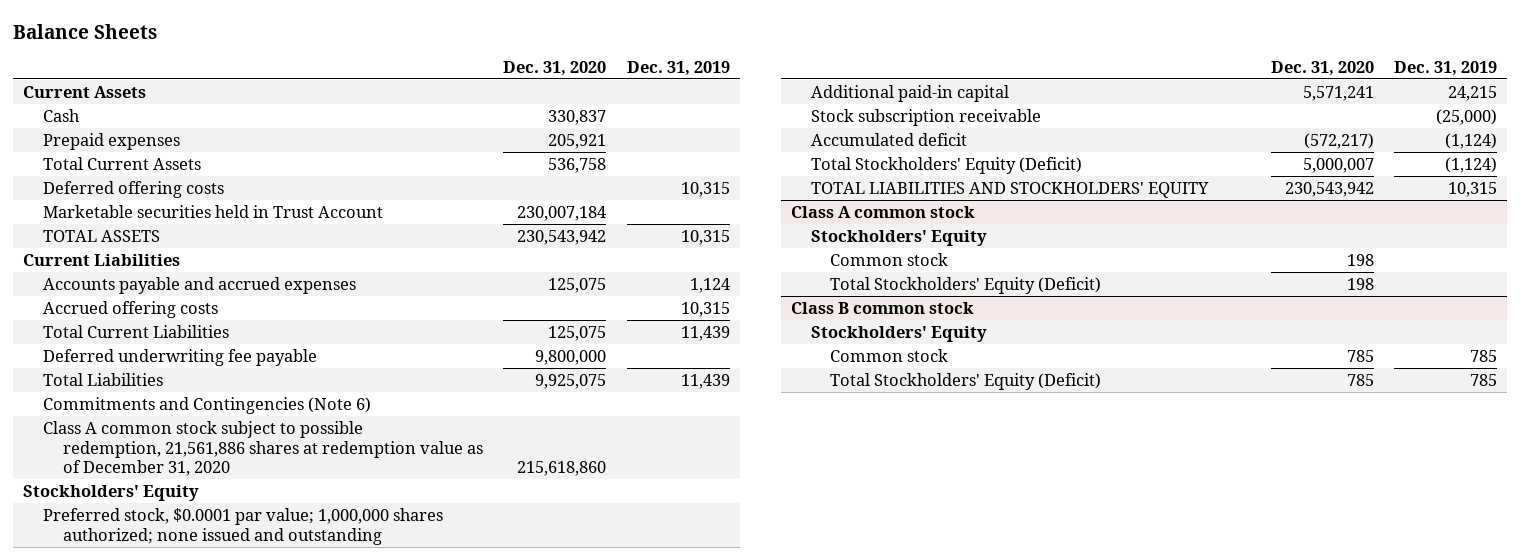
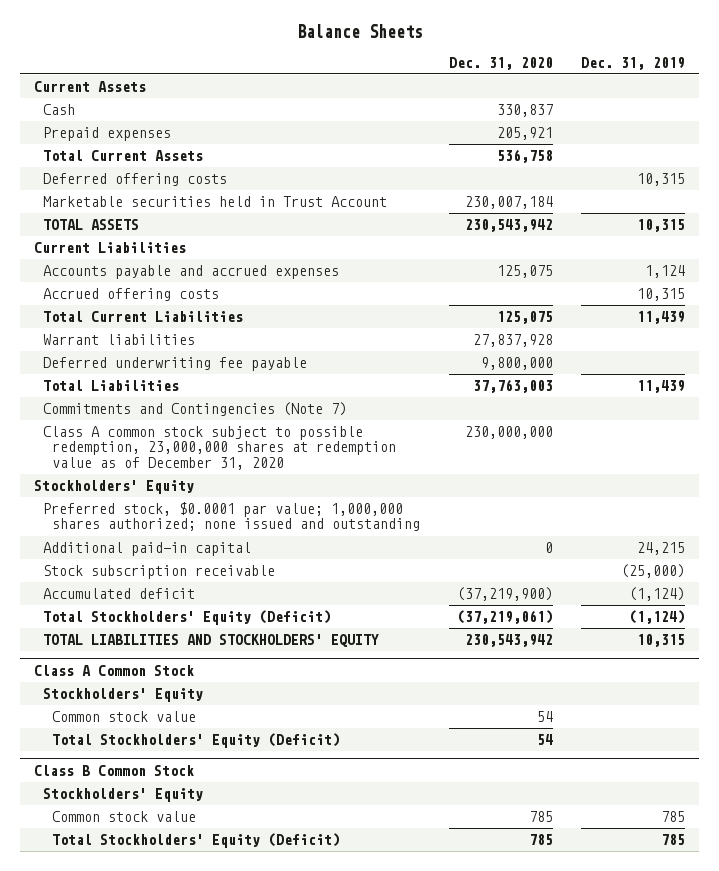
none -> [43,334,196,346] Warrant liabilities
[535,373,607,389] 9,925,075 -> [472,379,553,394] 37,763,003
[43,396,372,414] Commitments and Contingencies (Note 6) -> [43,402,348,417] Commitments and Contingencies (Note 7)
[43,420,483,477] Class A common stock subject to possible redemption, 21,561,886 shares at redemption value as of December 31, 2020 -> [43,426,397,470] Class A common stock subject to possible redemption, 23,000,000 shares at redemption value as of December 31, 2020
[517,461,607,477] 215,618,860 -> [464,426,553,440] 230,000,000
[1302,85,1374,101] 5,571,241 -> [544,542,553,554] 0
[1303,132,1374,149] (572,217) -> [456,587,553,602] (37,219,900)
[1302,157,1374,173] 5,000,007 -> [456,610,553,625] (37,219,061)
[790,205,975,218] Class A common stock -> [34,664,195,676] Class A Common Stock
[830,252,949,266] Common stock -> [52,711,197,723] Common stock value
[1346,253,1374,266] 198 -> [536,711,553,723] 54
[1346,277,1374,290] 198 -> [536,734,553,746] 54
[790,301,974,314] Class B common stock -> [34,764,195,776] Class B Common Stock
[830,348,949,362] Common stock -> [52,811,197,823] Common stock value

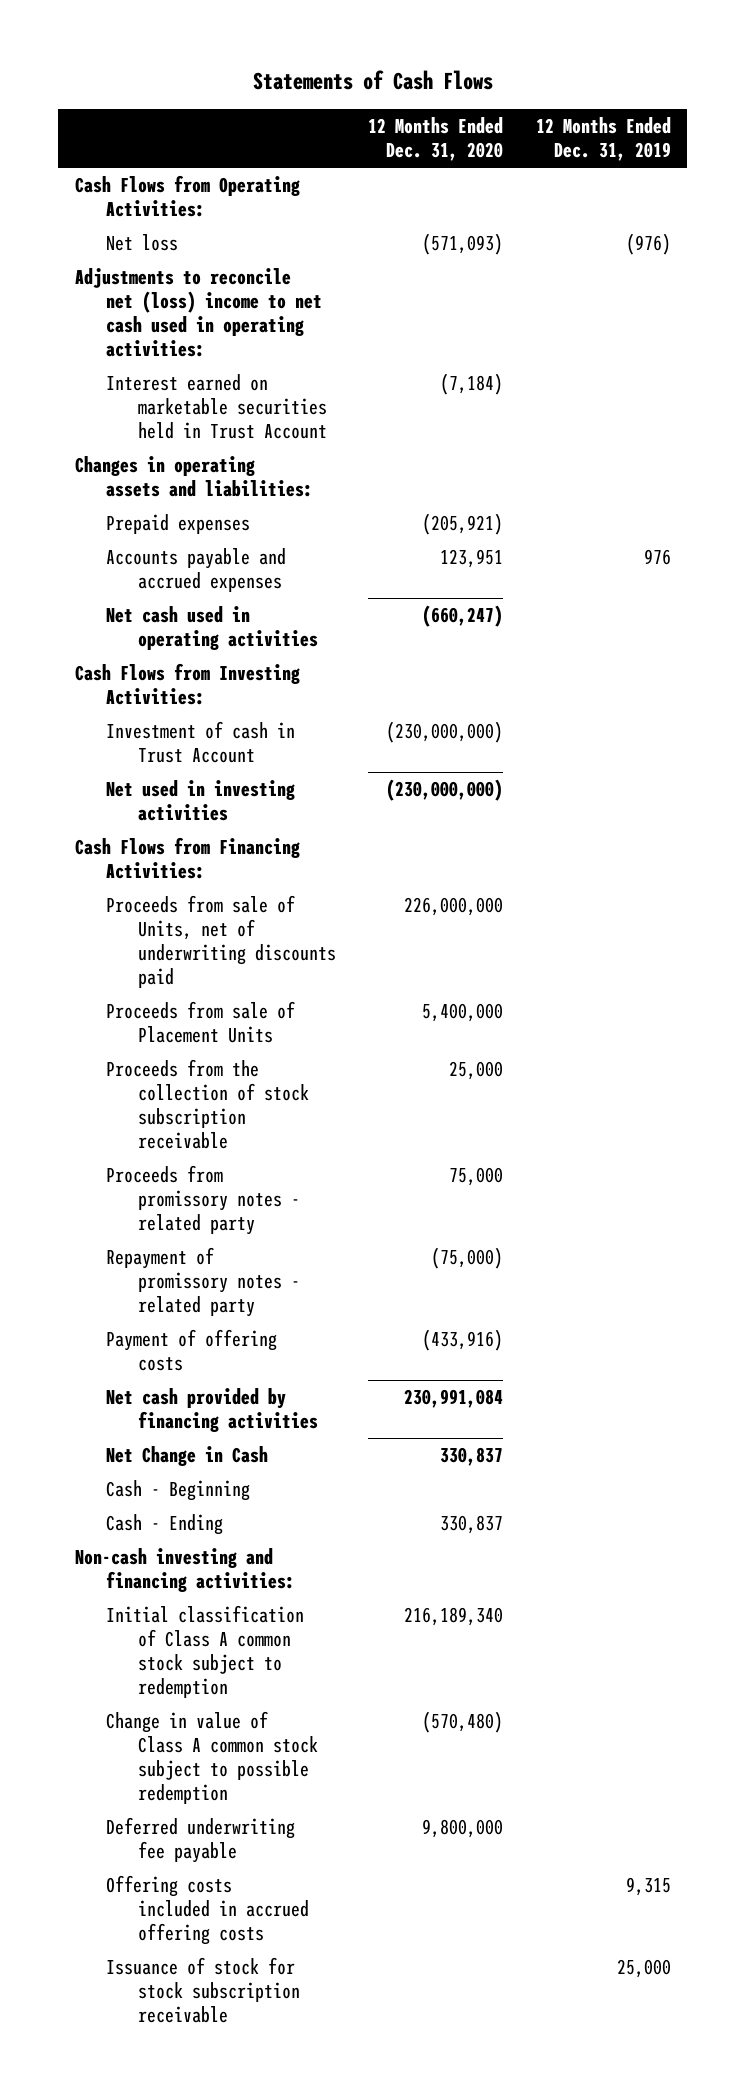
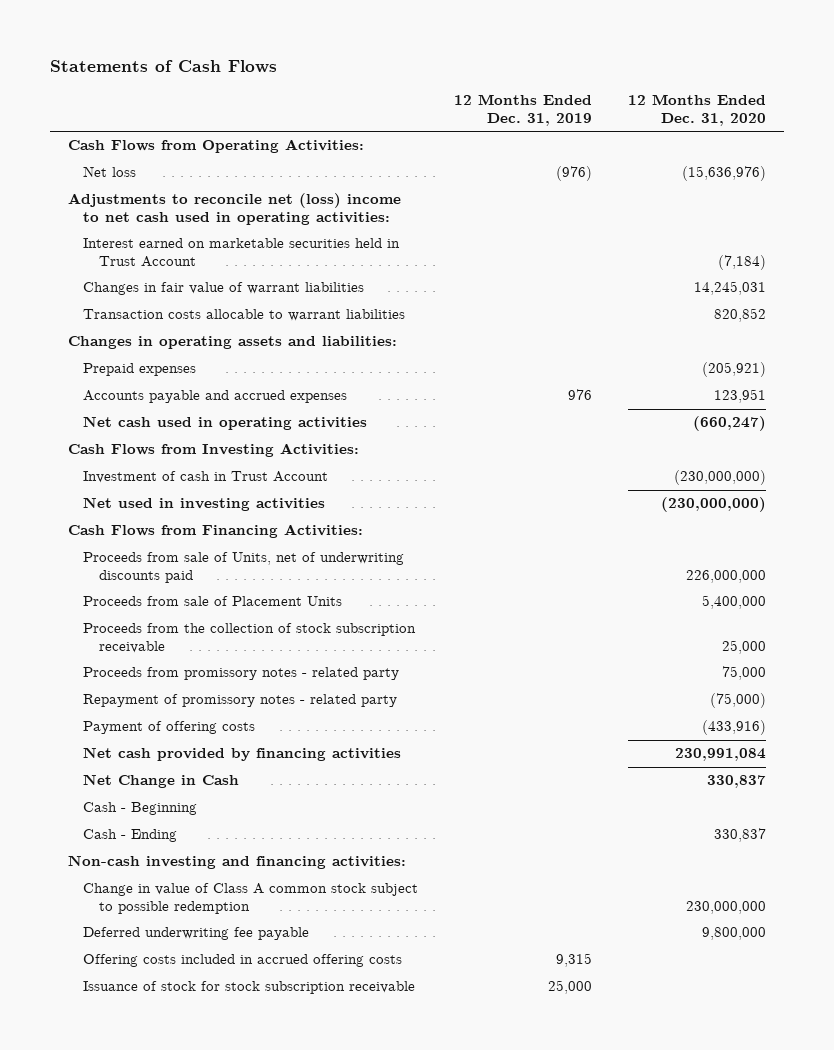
[422,232,504,255] (571,093) -> [682,166,767,182] (15,636,976)
none -> [83,282,365,296] Changes in fair value of warrant liabilities
none -> [83,309,406,322] Transaction costs allocable to warrant liabilities
[106,1604,305,1699] Initial classification of Class A common stock subject to redemption -> none
[422,1710,504,1733] (570,480) -> [686,901,767,915] 230,000,000

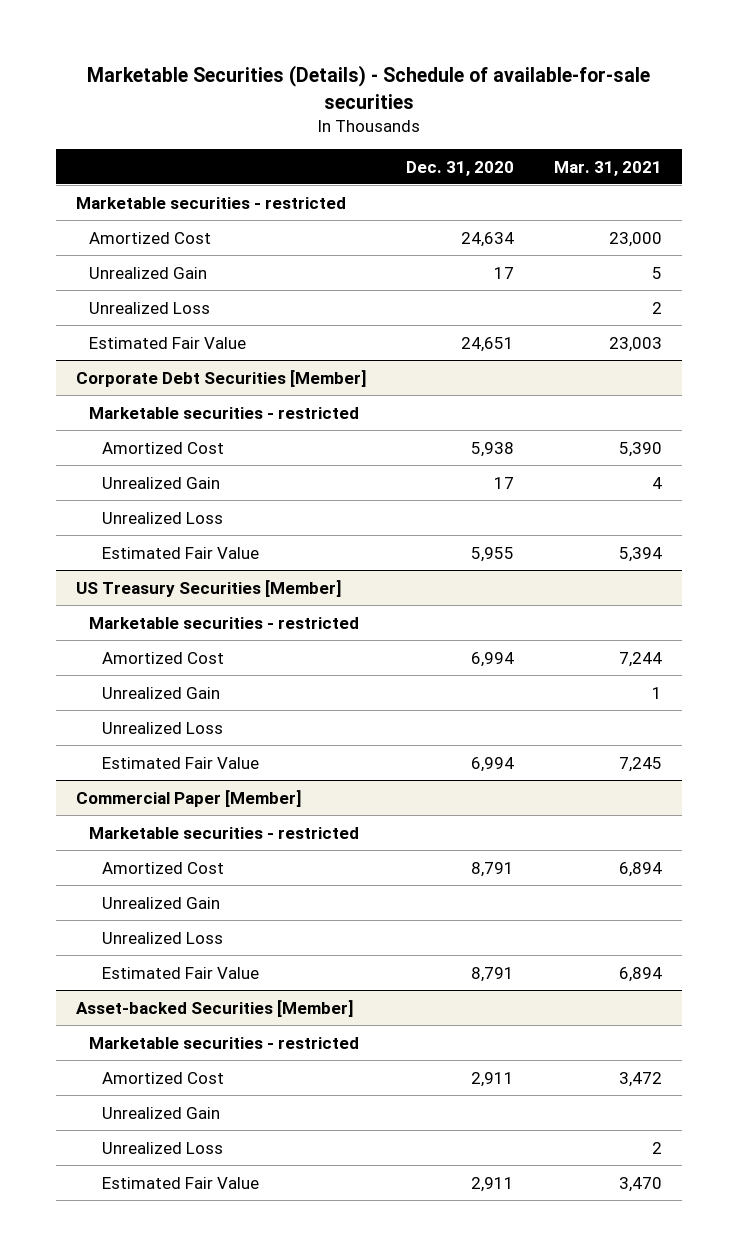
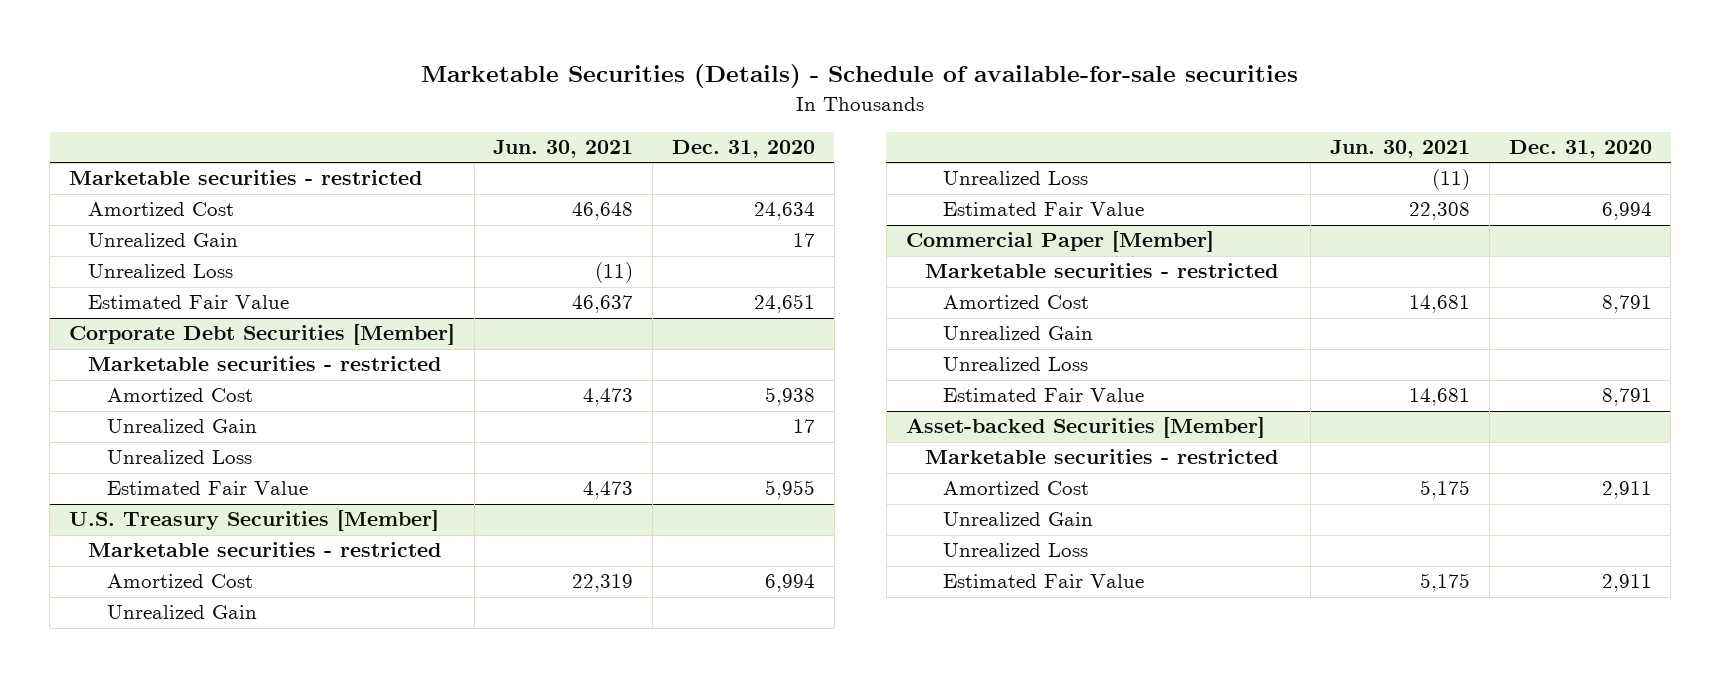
[554,160,663,176] Mar. 31, 2021 -> none
none -> [493,139,634,158] Jun. 30, 2021
[76,579,342,597] US Treasury Securities [Member] -> [69,510,440,532] U.S. Treasury Securities [Member]

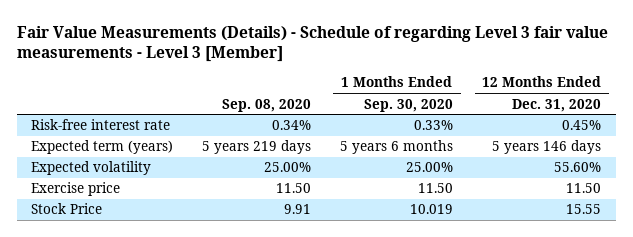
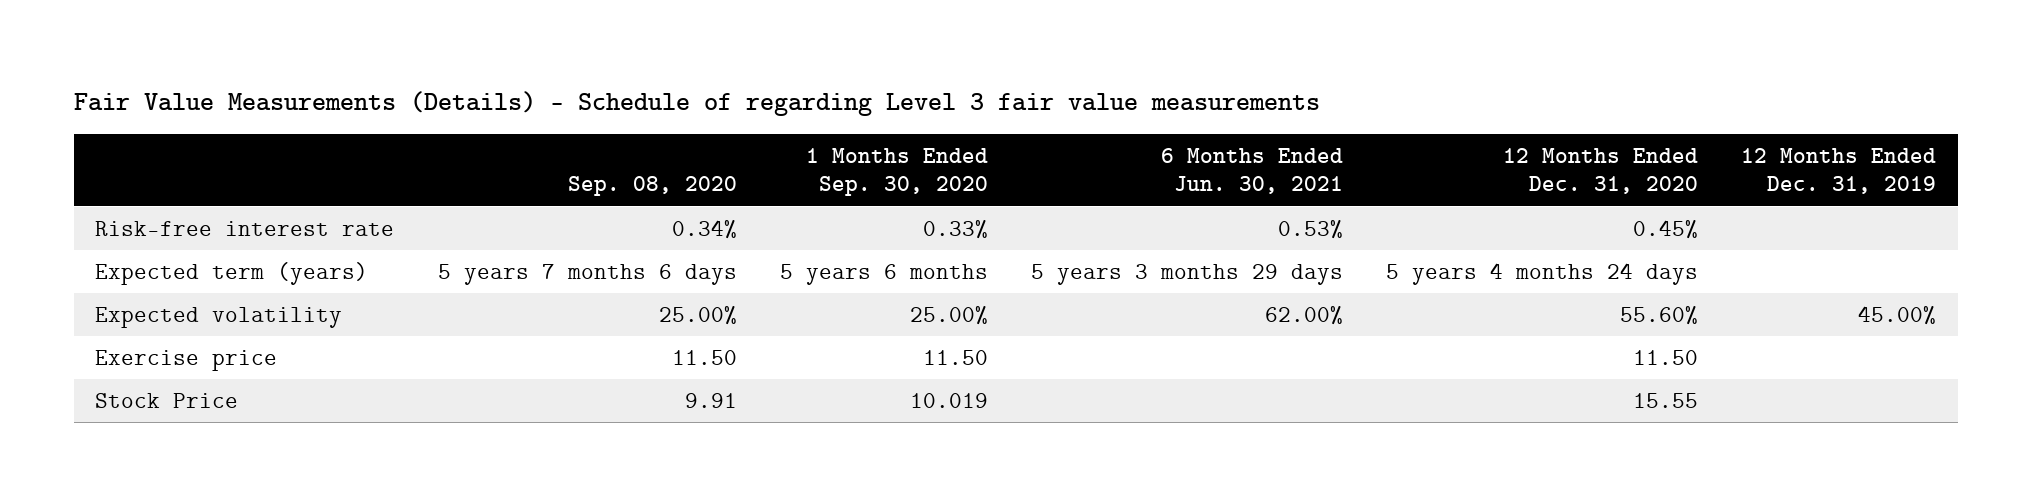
[16,25,608,63] Fair Value Measurements (Details) - Schedule of regarding Level 3 fair value measurements - Level 3 [Member] -> [73,91,1320,117] Fair Value Measurements (Details) - Schedule of regarding Level 3 fair value measurements
none -> [1160,147,1343,195] 6 Months Ended Jun. 30, 2021
none -> [1741,147,1937,195] 12 Months Ended Dec. 31, 2019
[202,140,312,155] 5 years 219 days -> [437,263,737,285] 5 years 7 months 6 days
[492,140,602,155] 5 years 146 days -> [1385,262,1698,285] 5 years 4 months 24 days

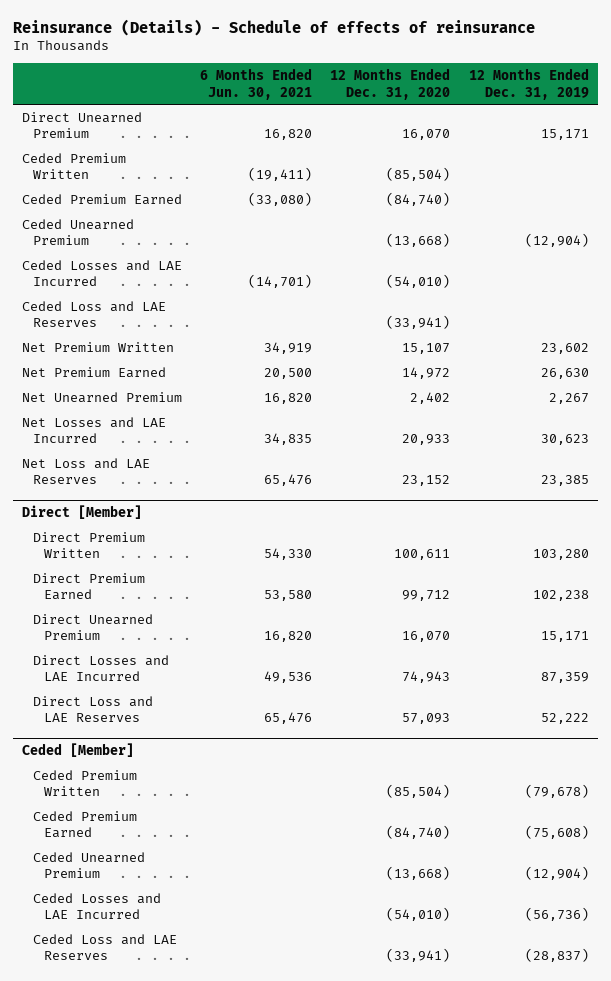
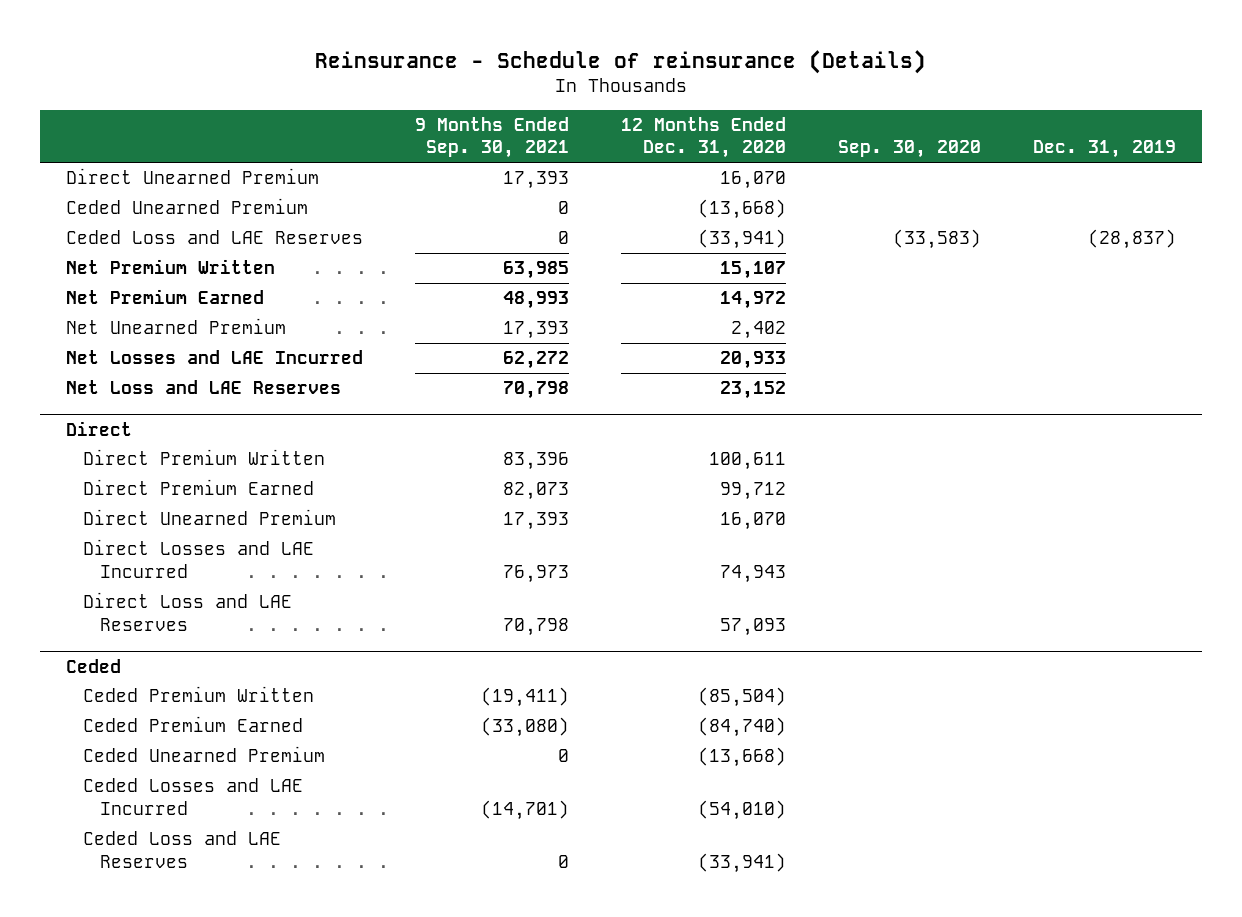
[12,18,535,36] Reinsurance (Details) - Schedule of effects of reinsurance -> [315,49,927,74] Reinsurance - Schedule of reinsurance (Details)
[200,68,313,100] 6 Months Ended Jun. 30, 2021 -> none
[468,68,589,100] 12 Months Ended Dec. 31, 2019 -> none
none -> [415,117,570,159] 9 Months Ended Sep. 30, 2021
none -> [838,140,982,159] Sep. 30, 2020
none -> [1033,140,1177,159] Dec. 31, 2019
[22,152,127,180] Ceded Premium Written -> none
[22,193,183,205] Ceded Premium Earned -> none
[22,259,183,287] Ceded Losses and LAE Incurred -> none
[22,505,143,520] Direct [Member] -> [66,420,133,436] Direct
[22,743,135,758] Ceded [Member] -> [66,658,122,673] Ceded

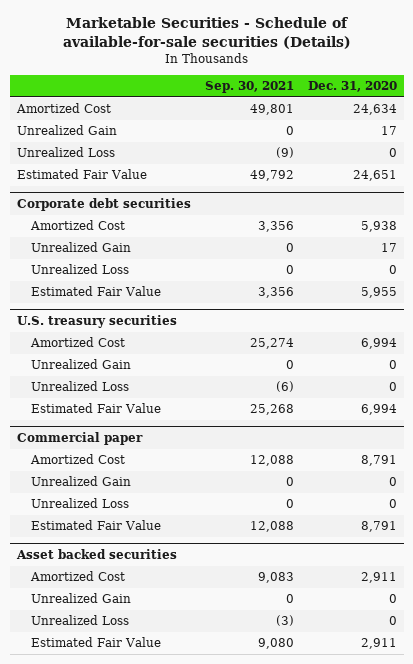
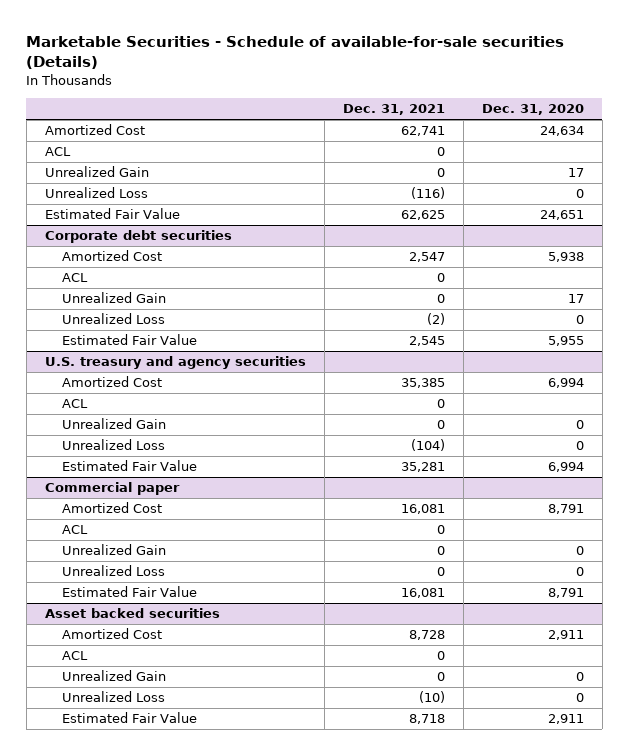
[204,81,294,94] Sep. 30, 2021 -> none
none -> [342,104,445,116] Dec. 31, 2021
none -> [44,147,71,157] ACL
none -> [62,273,89,283] ACL
[16,315,177,329] U.S. treasury securities -> [44,356,306,370] U.S. treasury and agency securities
none -> [62,399,89,409] ACL
none -> [62,525,89,535] ACL
none -> [62,651,89,661] ACL

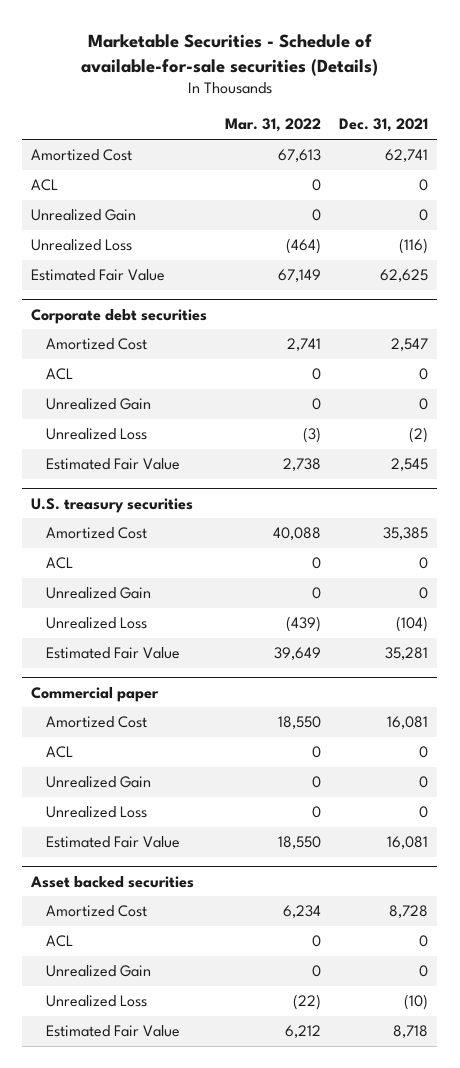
[481,104,584,116] Dec. 31, 2020 -> none
none -> [225,118,322,133] Mar. 31, 2022
[44,356,306,370] U.S. treasury and agency securities -> [31,497,194,513] U.S. treasury securities

